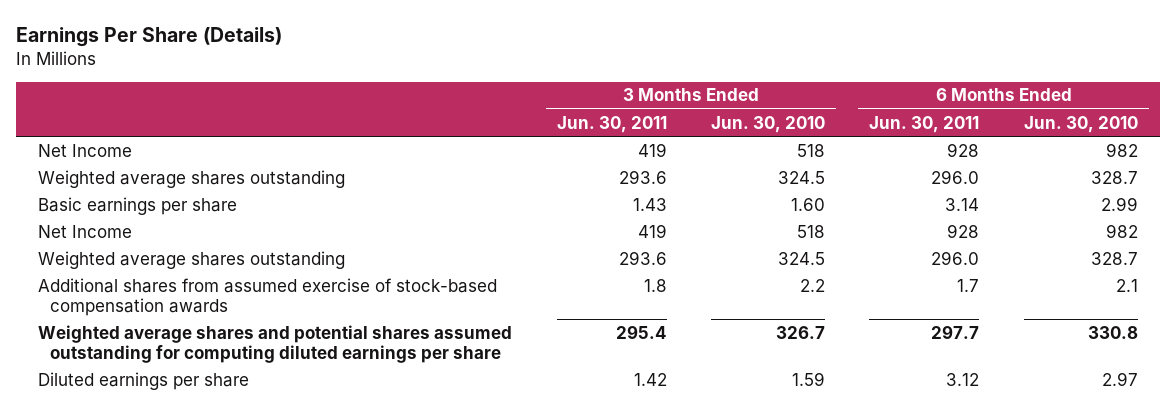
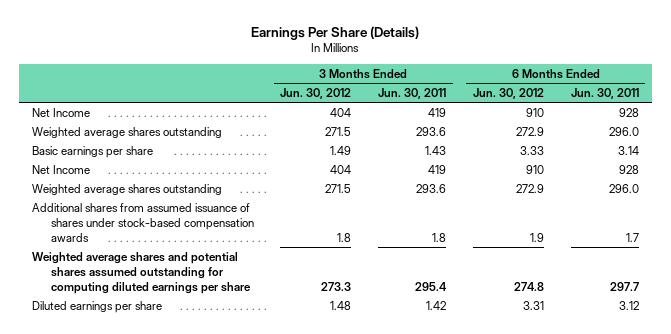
[711,115,826,133] Jun. 30, 2010 -> none
[1023,115,1138,133] Jun. 30, 2010 -> none
none -> [280,87,352,99] Jun. 30, 2012
none -> [472,87,544,99] Jun. 30, 2012
[38,277,498,316] Additional shares from assumed exercise of stock-based compensation awards -> [32,202,254,242] Additional shares from assumed issuance of shares under stock-based compensation awards

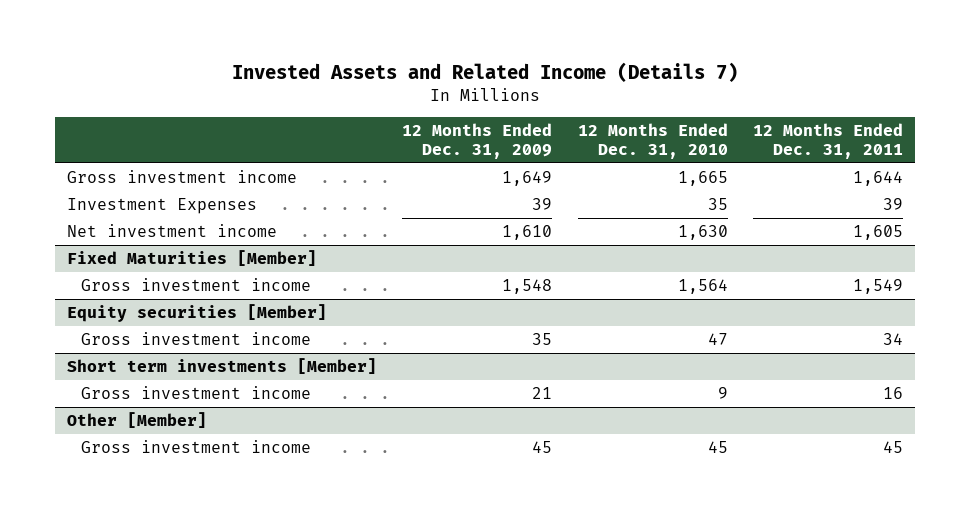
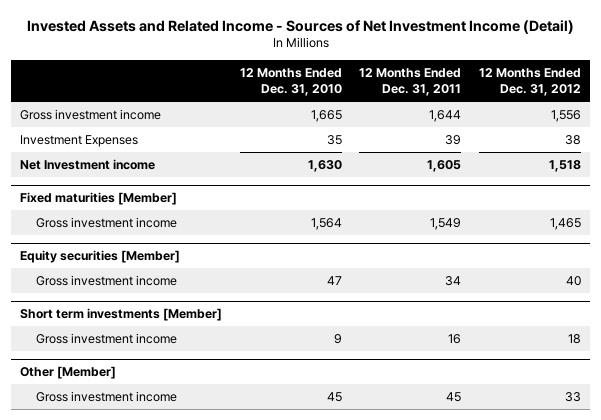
[232,62,739,83] Invested Assets and Related Income (Details 7) -> [26,19,574,34] Invested Assets and Related Income - Sources of Net Investment Income (Detail)
[402,122,553,160] 12 Months Ended Dec. 31, 2009 -> none
none -> [478,67,581,97] 12 Months Ended Dec. 31, 2012
[67,223,278,237] Net investment income -> [20,159,156,171] Net Investment income
[67,249,318,266] Fixed Maturities [Member] -> [20,192,178,206] Fixed maturities [Member]

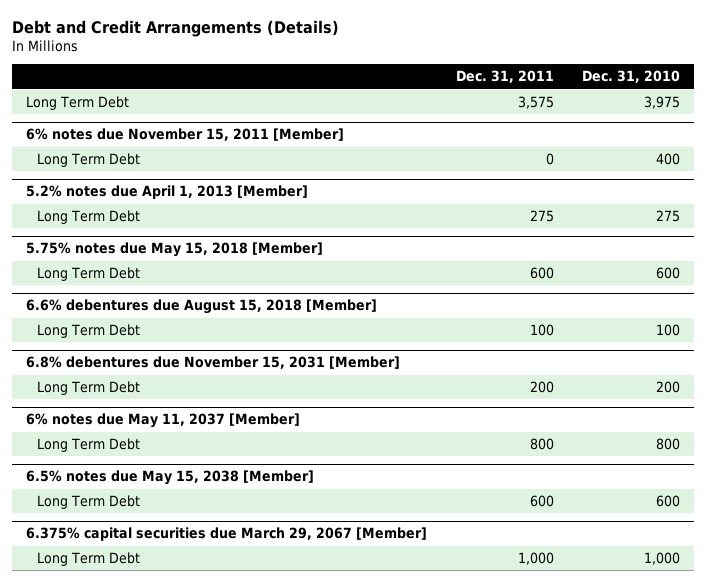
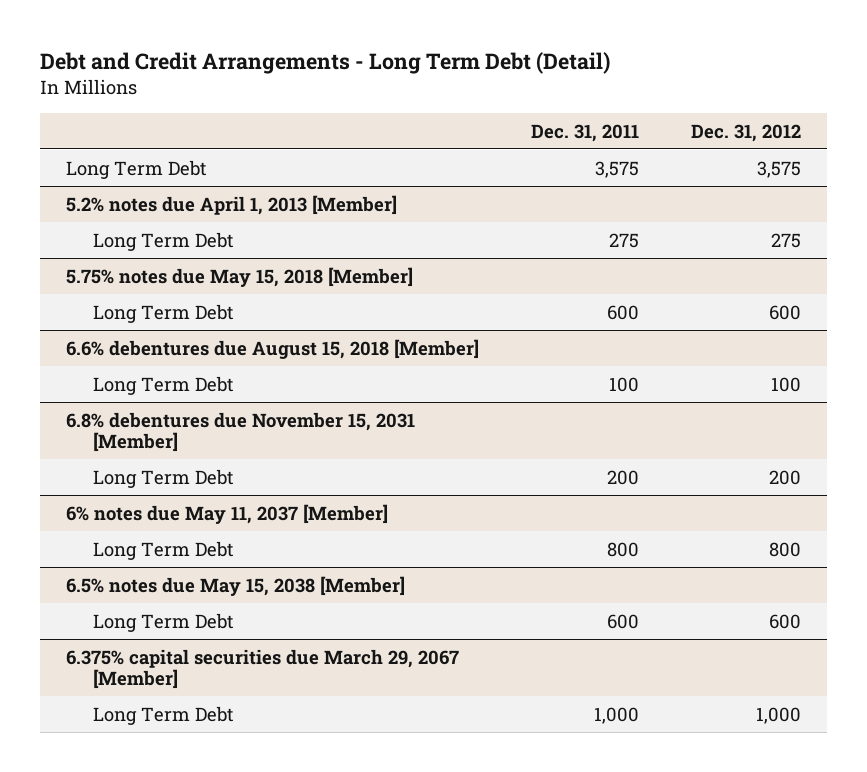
[11,19,339,37] Debt and Credit Arrangements (Details) -> [40,52,611,75] Debt and Credit Arrangements - Long Term Debt (Detail)
[582,70,681,84] Dec. 31, 2010 -> none
none -> [691,123,802,142] Dec. 31, 2012
[26,128,345,142] 6% notes due November 15, 2011 [Member] -> none
[37,152,141,167] Long Term Debt -> none

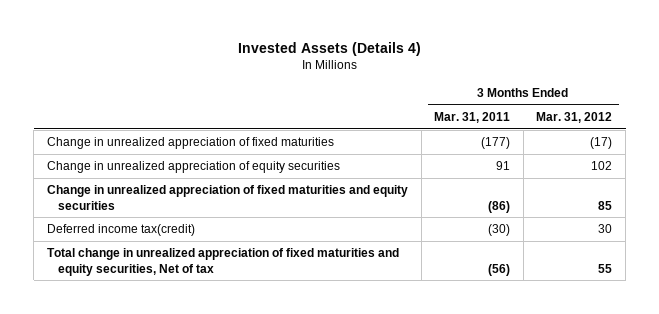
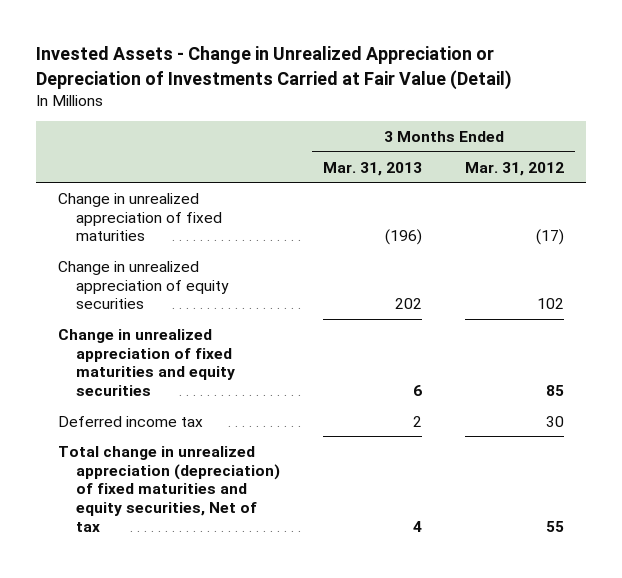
[237,41,421,56] Invested Assets (Details 4) -> [35,46,512,90] Invested Assets - Change in Unrealized Appreciation or Depreciation of Investments Carried at Fair Value (Detail)
[434,112,511,124] Mar. 31, 2011 -> none
none -> [322,161,422,176] Mar. 31, 2013
[46,224,195,237] Deferred income tax(credit) -> [57,415,203,427] Deferred income tax
[46,248,399,276] Total change in unrealized appreciation of fixed maturities and equity securities, Net of tax -> [57,445,280,533] Total change in unrealized appreciation (depreciation) of fixed maturities and equity securities, Net of tax

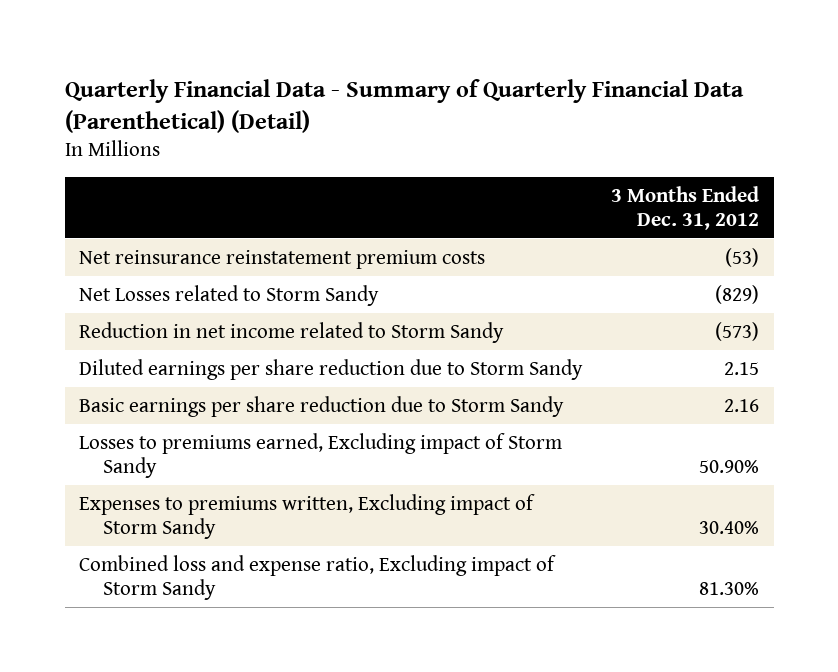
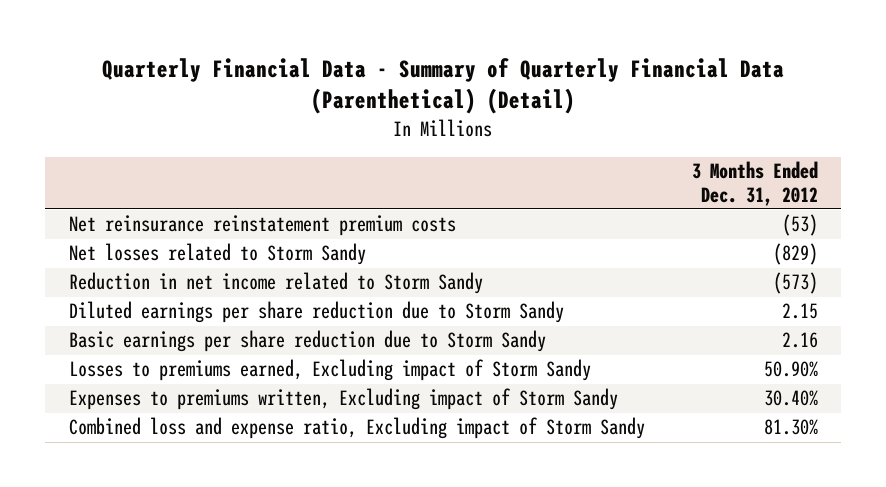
[79,284,380,306] Net Losses related to Storm Sandy -> [68,243,366,266] Net losses related to Storm Sandy

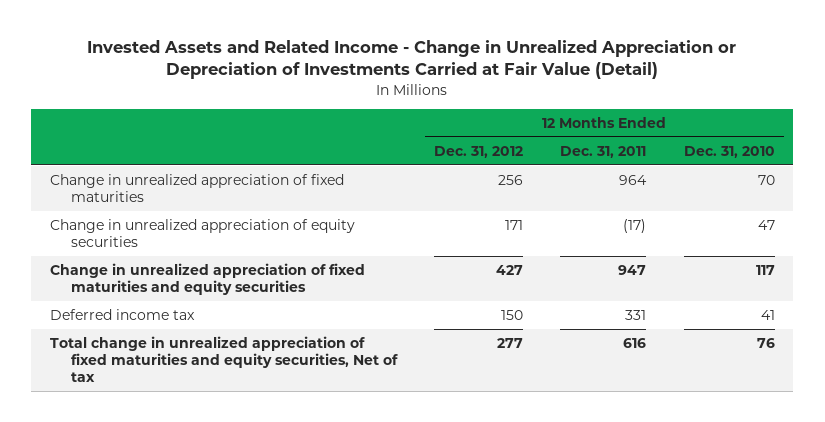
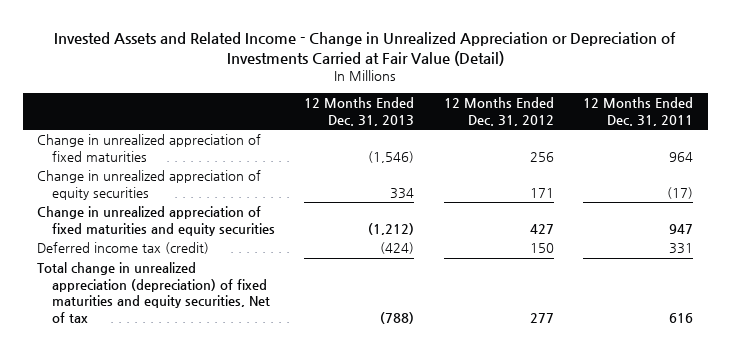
[683,145,775,158] Dec. 31, 2010 -> none
none -> [304,97,415,126] 12 Months Ended Dec. 31, 2013
[50,309,196,321] Deferred income tax -> [37,242,210,255] Deferred income tax (credit)
[50,336,398,382] Total change in unrealized appreciation of fixed maturities and equity securities, Net of tax -> [37,262,270,323] Total change in unrealized appreciation (depreciation) of fixed maturities and equity securities, Net of tax

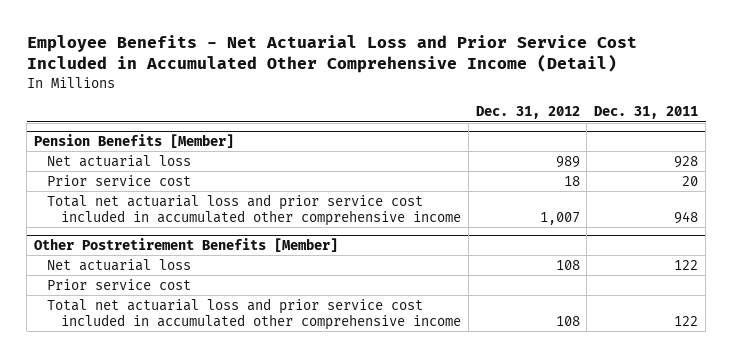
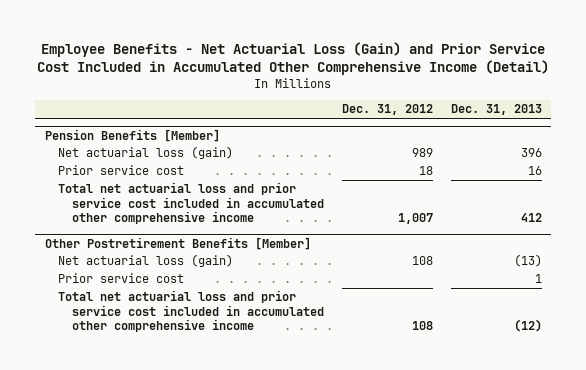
[26,35,637,74] Employee Benefits - Net Actuarial Loss and Prior Service Cost Included in Accumulated Other Comprehensive Income (Detail) -> [37,41,550,76] Employee Benefits - Net Actuarial Loss (Gain) and Prior Service Cost Included in Accumulated Other Comprehensive Income (Detail)
[594,106,699,120] Dec. 31, 2011 -> none
none -> [450,104,542,116] Dec. 31, 2013
[47,154,192,167] Net actuarial loss -> [58,146,234,160] Net actuarial loss (gain)
[47,258,192,271] Net actuarial loss -> [58,254,234,268] Net actuarial loss (gain)

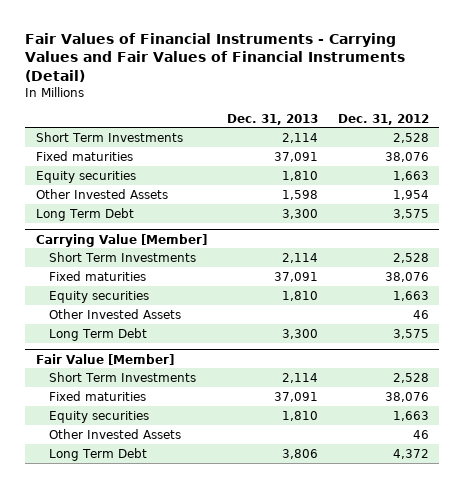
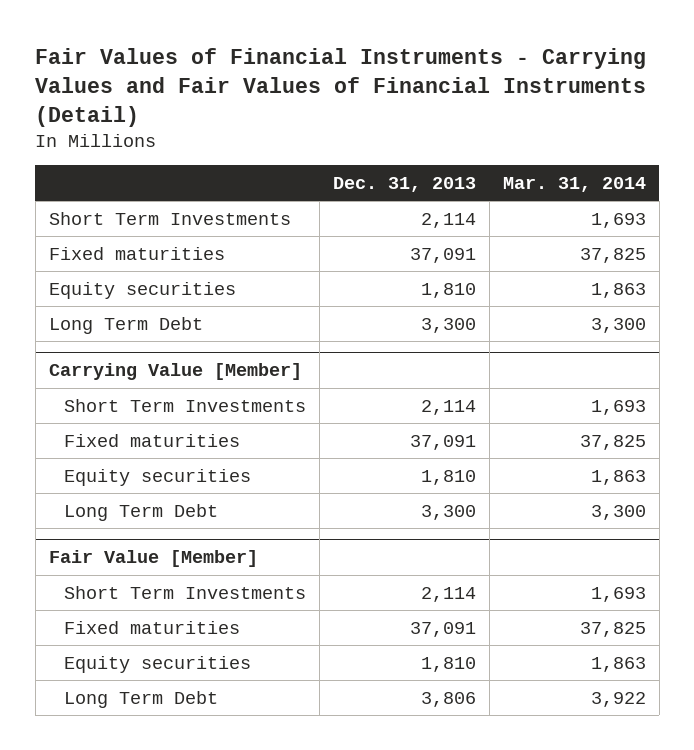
[338,113,430,125] Dec. 31, 2012 -> none
none -> [502,177,646,193] Mar. 31, 2014
[35,188,168,199] Other Invested Assets -> none
[49,308,182,319] Other Invested Assets -> none
[49,428,182,439] Other Invested Assets -> none

